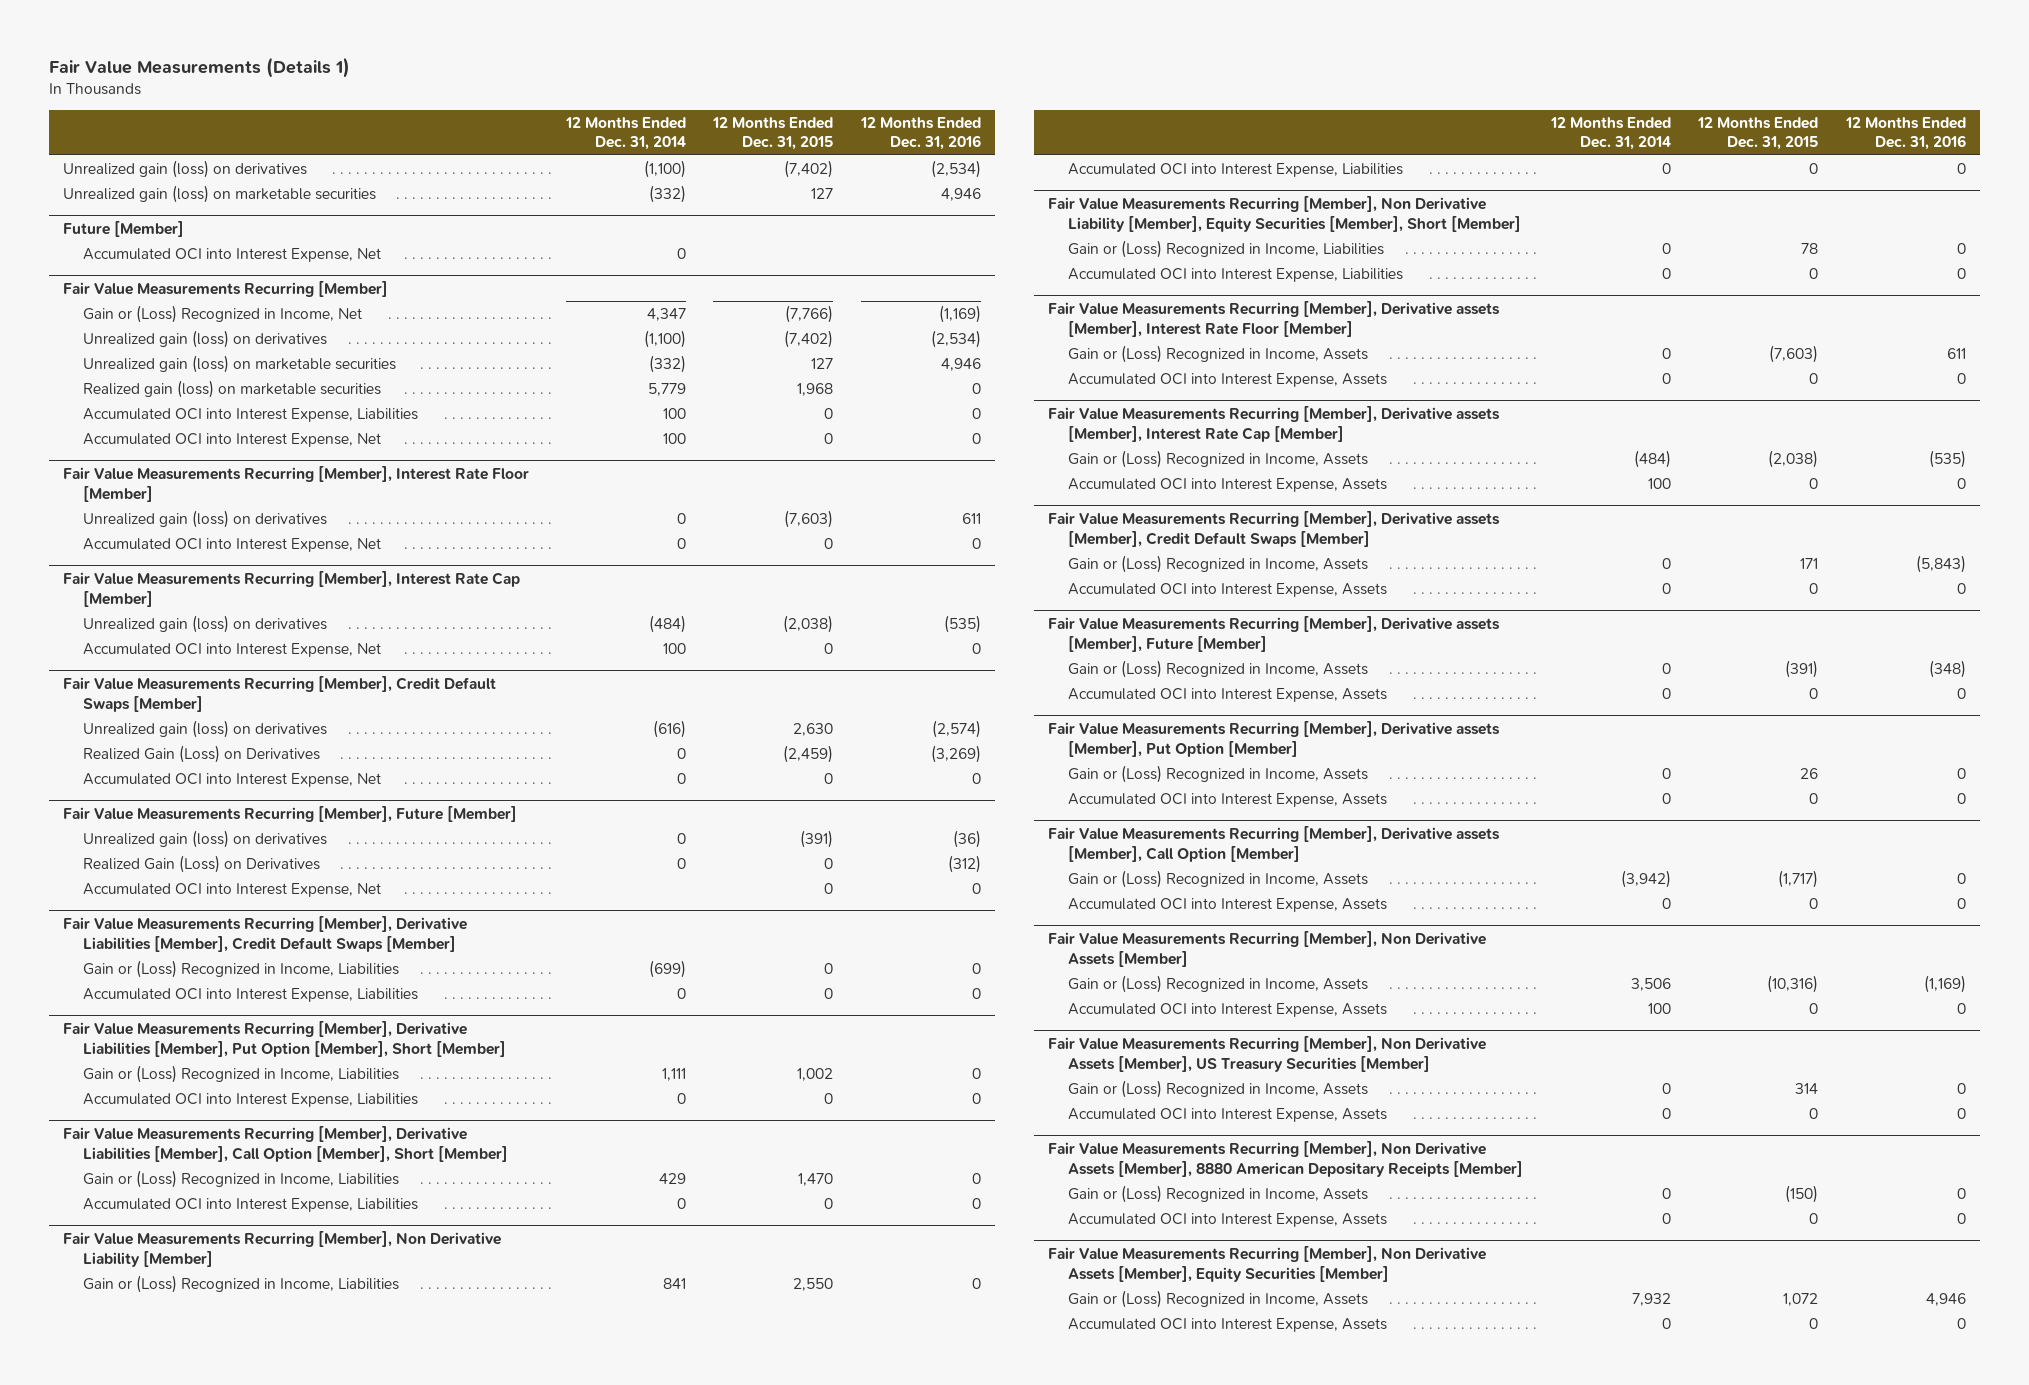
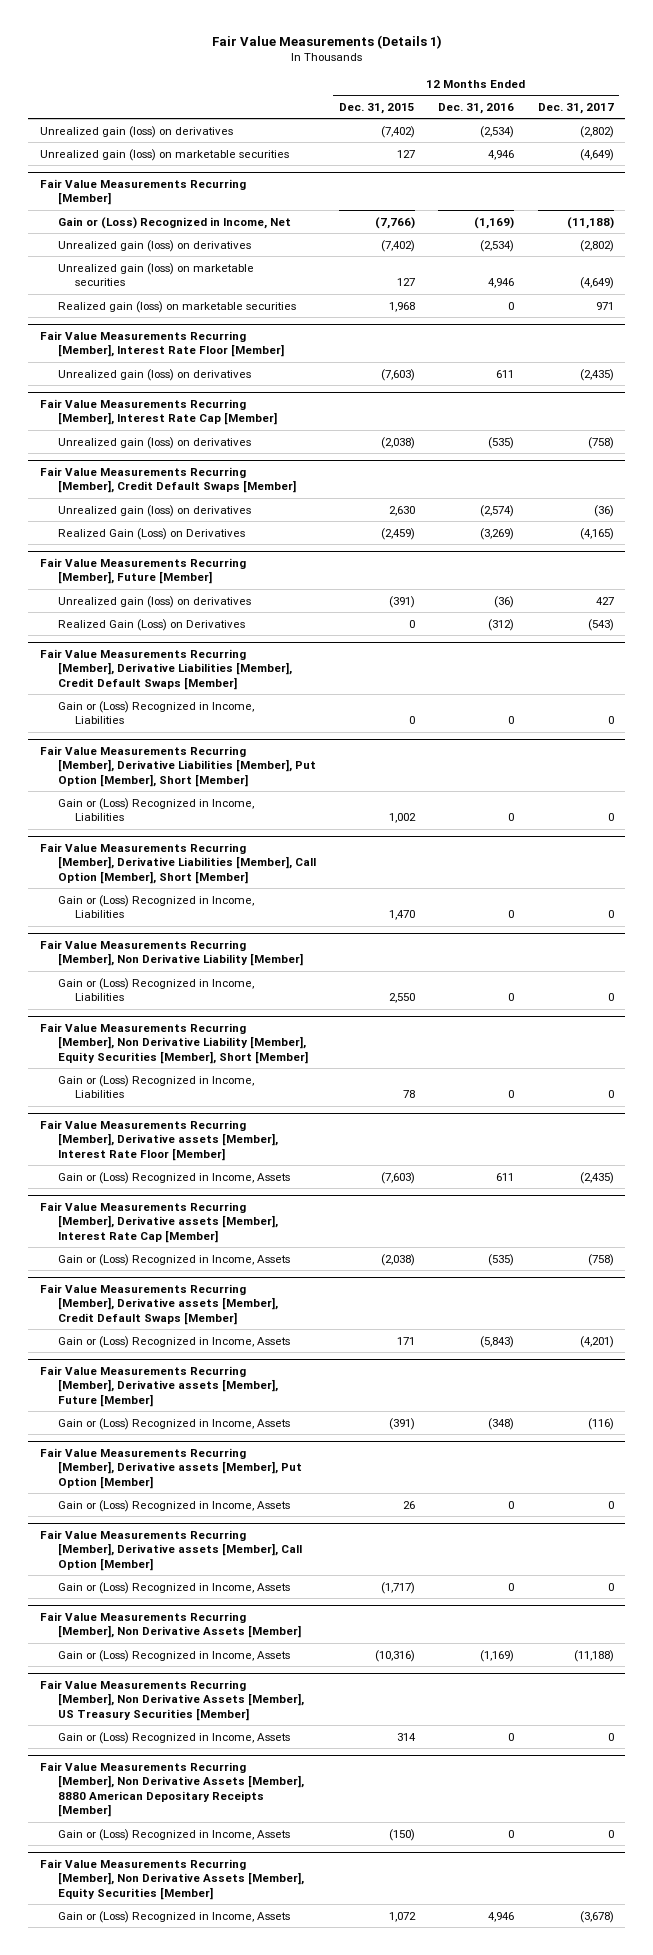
[564,116,686,151] 12 Months Ended Dec. 31, 2014 -> none
none -> [537,102,614,114] Dec. 31, 2017
[62,220,184,237] Future [Member] -> none
[82,247,381,262] Accumulated OCI into Interest Expense, Net -> none
[82,407,418,422] Accumulated OCI into Interest Expense, Liabilities -> none
[82,432,381,447] Accumulated OCI into Interest Expense, Net -> none
[82,537,381,552] Accumulated OCI into Interest Expense, Net -> none
[82,642,381,657] Accumulated OCI into Interest Expense, Net -> none
[82,772,381,787] Accumulated OCI into Interest Expense, Net -> none
[82,882,381,897] Accumulated OCI into Interest Expense, Net -> none
[82,987,418,1002] Accumulated OCI into Interest Expense, Liabilities -> none
[82,1092,418,1107] Accumulated OCI into Interest Expense, Liabilities -> none
[82,1197,418,1212] Accumulated OCI into Interest Expense, Liabilities -> none
[1067,162,1403,177] Accumulated OCI into Interest Expense, Liabilities -> none
[1067,267,1403,282] Accumulated OCI into Interest Expense, Liabilities -> none
[1067,372,1387,387] Accumulated OCI into Interest Expense, Assets -> none
[1067,477,1387,492] Accumulated OCI into Interest Expense, Assets -> none
[1067,582,1387,597] Accumulated OCI into Interest Expense, Assets -> none
[1067,687,1387,702] Accumulated OCI into Interest Expense, Assets -> none
[1067,792,1387,807] Accumulated OCI into Interest Expense, Assets -> none
[1067,897,1387,912] Accumulated OCI into Interest Expense, Assets -> none
[1067,1002,1387,1017] Accumulated OCI into Interest Expense, Assets -> none
[1067,1107,1387,1122] Accumulated OCI into Interest Expense, Assets -> none
[1067,1212,1387,1227] Accumulated OCI into Interest Expense, Assets -> none
[1067,1317,1387,1332] Accumulated OCI into Interest Expense, Assets -> none

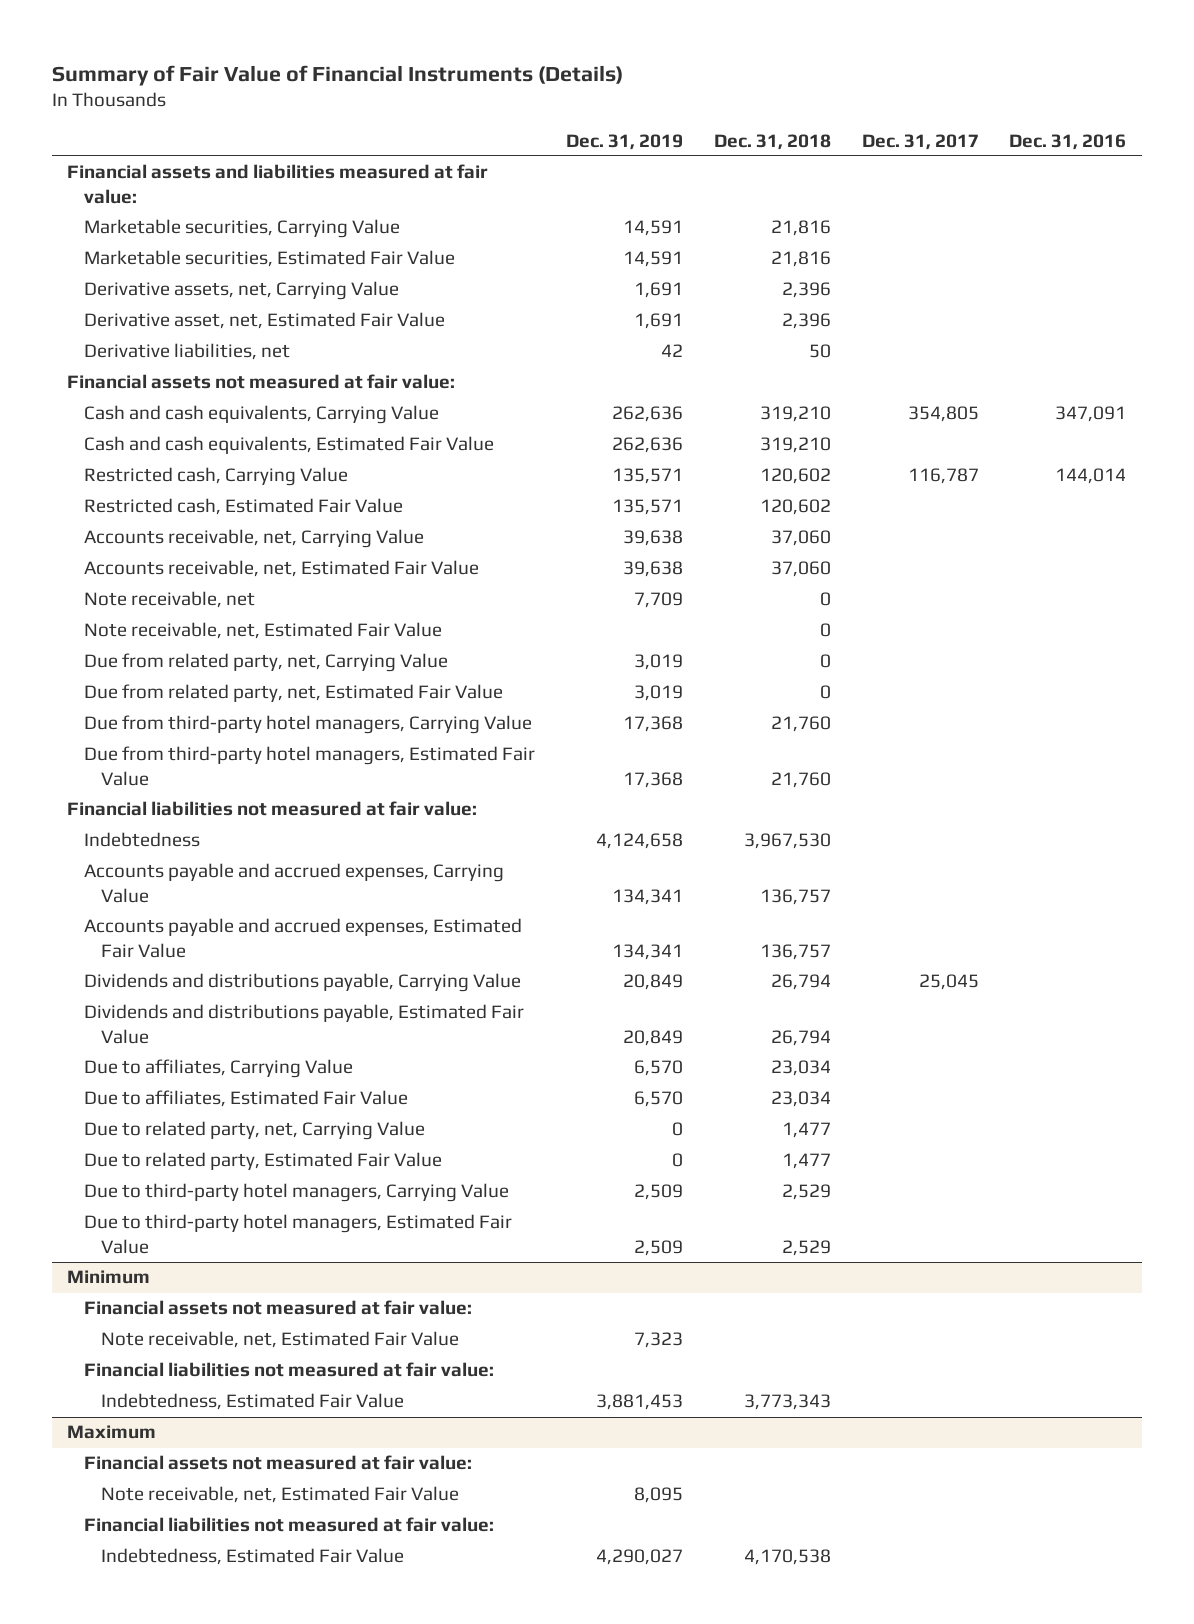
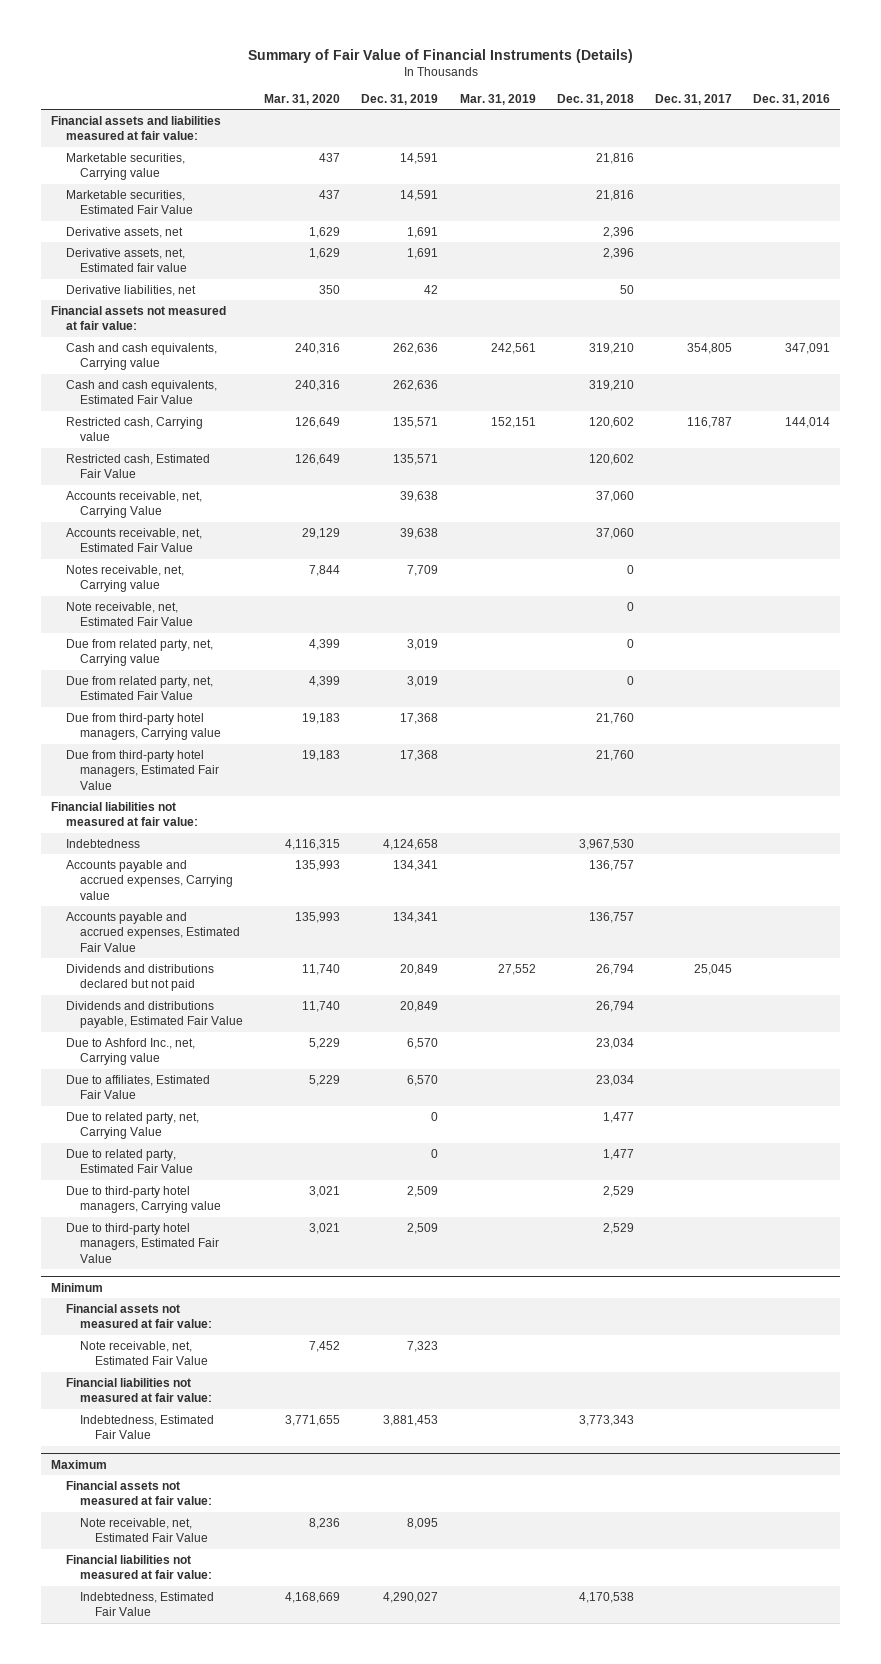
none -> [264,93,341,105] Mar. 31, 2020
none -> [459,93,536,105] Mar. 31, 2019
[83,219,400,239] Marketable securities, Carrying Value -> [65,152,185,181] Marketable securities, Carrying value
[83,281,399,301] Derivative assets, net, Carrying Value -> [65,226,183,238] Derivative assets, net
[83,312,445,330] Derivative asset, net, Estimated Fair Value -> [65,247,188,273] Derivative assets, net, Estimated fair value
[83,405,439,425] Cash and cash equivalents, Carrying Value -> [65,342,217,371] Cash and cash equivalents, Carrying value
[83,467,348,487] Restricted cash, Carrying Value -> [65,416,203,442] Restricted cash, Carrying value
[83,591,255,609] Note receivable, net -> [65,564,184,593] Notes receivable, net, Carrying value
[83,653,448,673] Due from related party, net, Carrying Value -> [65,638,213,667] Due from related party, net, Carrying value
[83,715,532,735] Due from third-party hotel managers, Carrying Value -> [65,712,222,741] Due from third-party hotel managers, Carrying value
[83,863,504,903] Accounts payable and accrued expenses, Carrying Value -> [65,859,234,900] Accounts payable and accrued expenses, Carrying value
[83,973,521,993] Dividends and distributions payable, Carrying Value -> [65,963,214,992] Dividends and distributions declared but not paid
[83,1059,353,1079] Due to affiliates, Carrying Value -> [65,1037,195,1066] Due to Ashford Inc., net, Carrying value
[83,1183,509,1203] Due to third-party hotel managers, Carrying Value -> [65,1185,222,1214] Due to third-party hotel managers, Carrying value

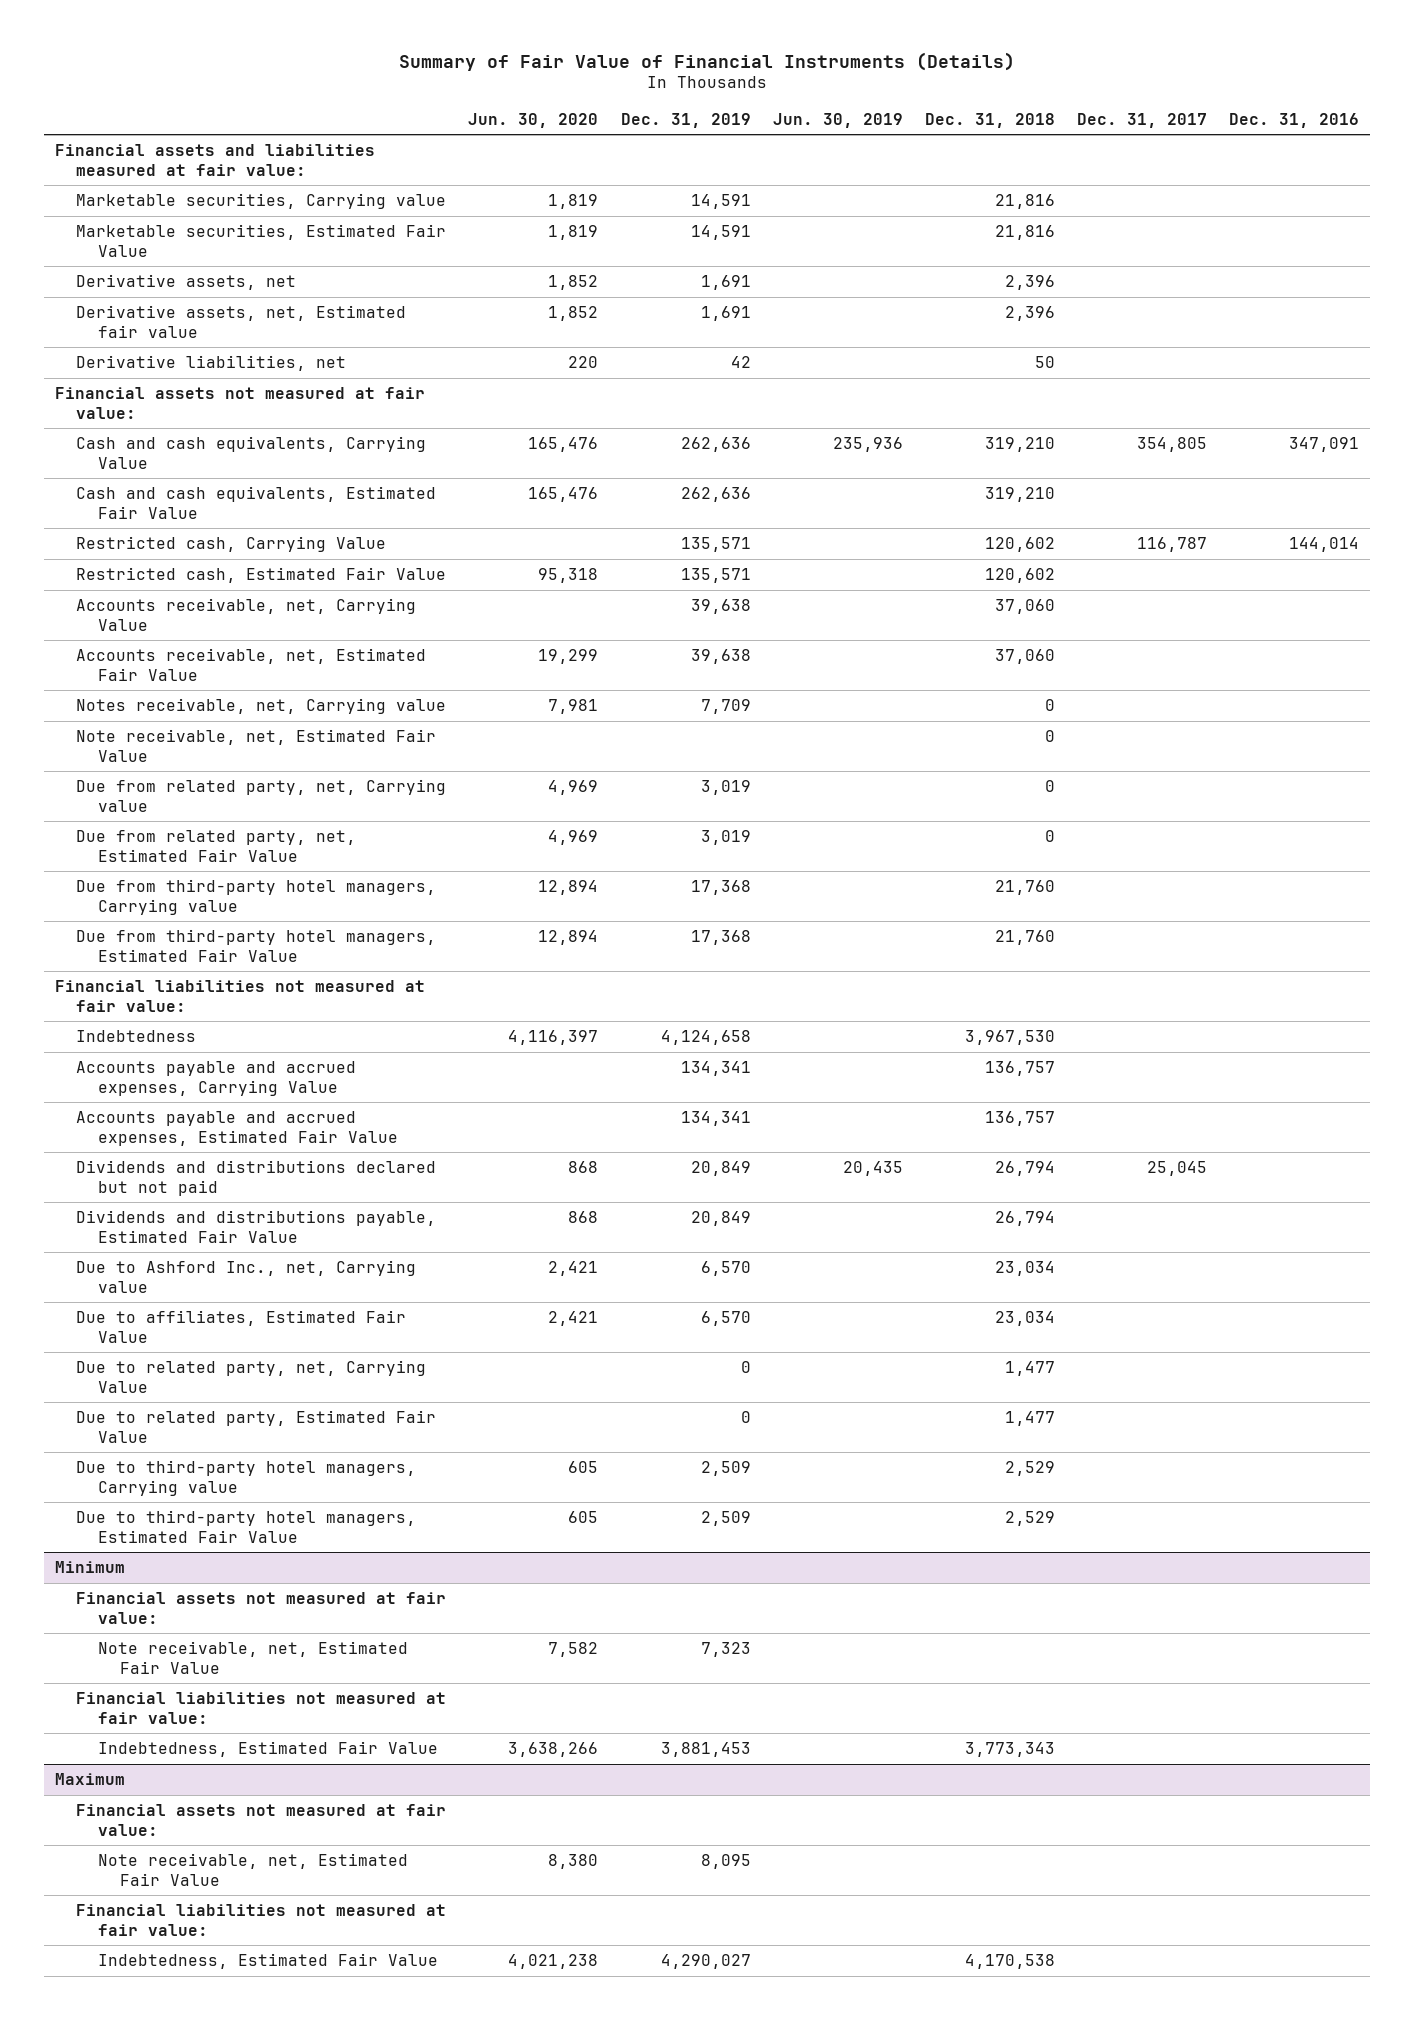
[264,93,341,105] Mar. 31, 2020 -> none
[459,93,536,105] Mar. 31, 2019 -> none
none -> [468,112,599,128] Jun. 30, 2020
none -> [772,112,903,128] Jun. 30, 2019
[65,342,217,371] Cash and cash equivalents, Carrying value -> [76,435,427,469] Cash and cash equivalents, Carrying Value
[65,416,203,442] Restricted cash, Carrying value -> [76,535,387,552] Restricted cash, Carrying Value
[65,859,234,900] Accounts payable and accrued expenses, Carrying value -> [76,1060,357,1096] Accounts payable and accrued expenses, Carrying Value

